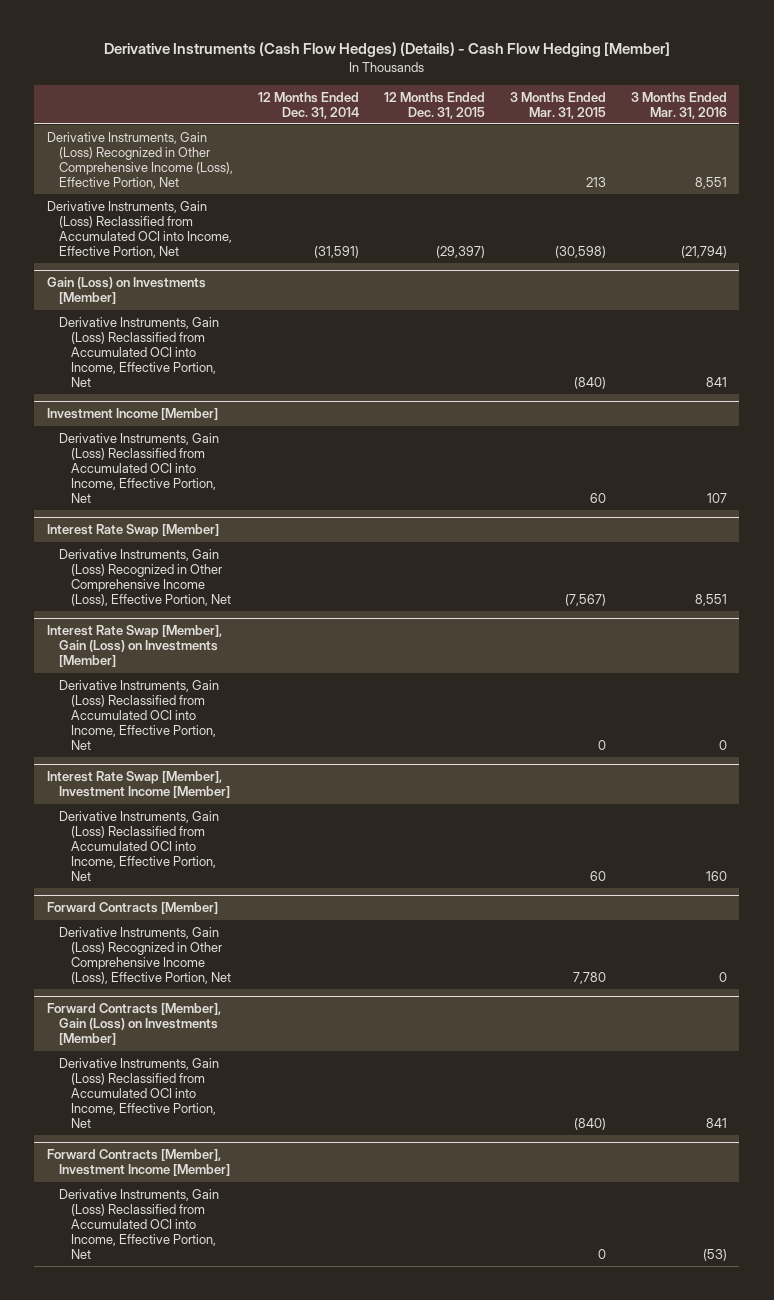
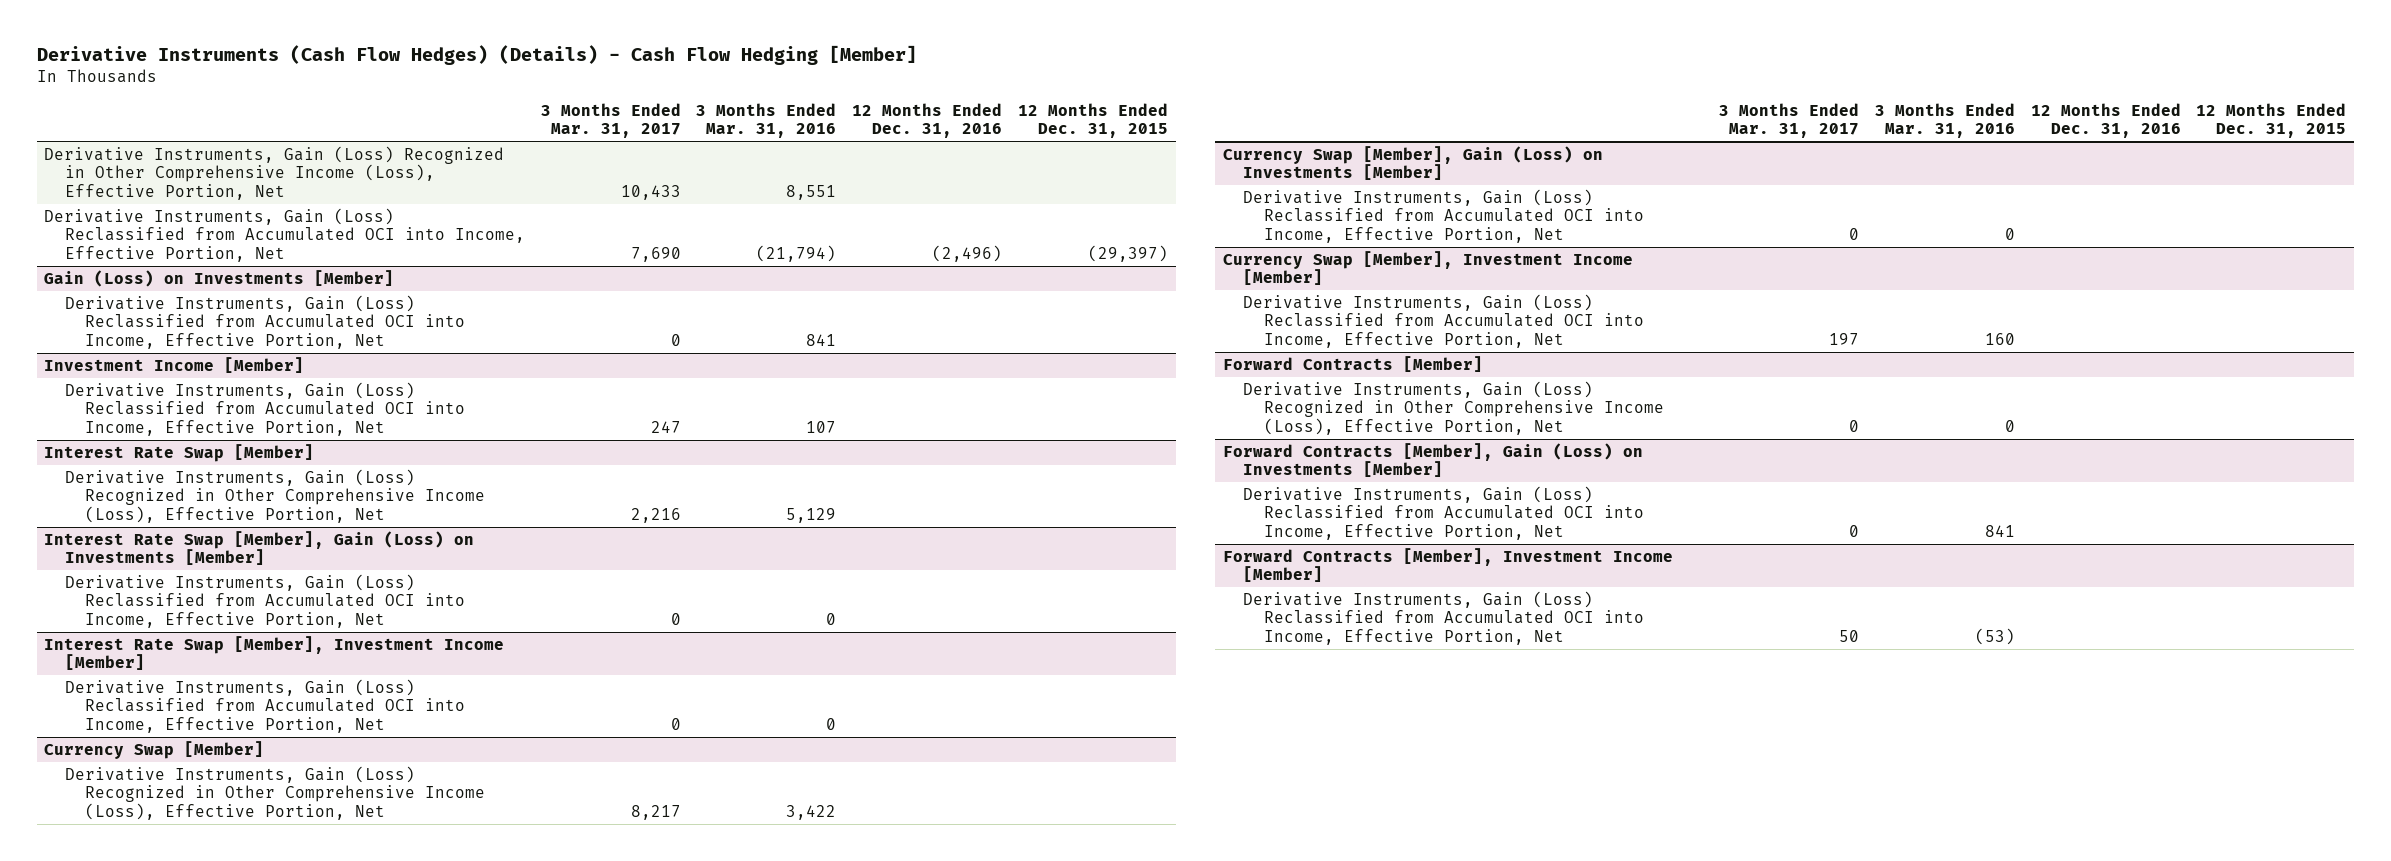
[258,91,360,119] 12 Months Ended Dec. 31, 2014 -> none
[509,91,606,119] 3 Months Ended Mar. 31, 2015 -> none
none -> [540,102,681,139] 3 Months Ended Mar. 31, 2017
none -> [852,102,1003,139] 12 Months Ended Dec. 31, 2016
[694,593,727,606] 8,551 -> [786,507,837,523] 5,129
none -> [64,678,466,733] Derivative Instruments, Gain (Loss) Reclassified from Accumulated OCI into Income, Effective Portion, Net
none -> [44,740,265,759] Currency Swap [Member]
none -> [64,765,486,820] Derivative Instruments, Gain (Loss) Recognized in Other Comprehensive Income (Loss), Effective Portion, Net
none -> [1222,145,1603,181] Currency Swap [Member], Gain (Loss) on Investments [Member]
none -> [1243,188,1644,243] Derivative Instruments, Gain (Loss) Reclassified from Accumulated OCI into Income, Effective Portion, Net
none -> [1222,250,1633,286] Currency Swap [Member], Investment Income [Member]

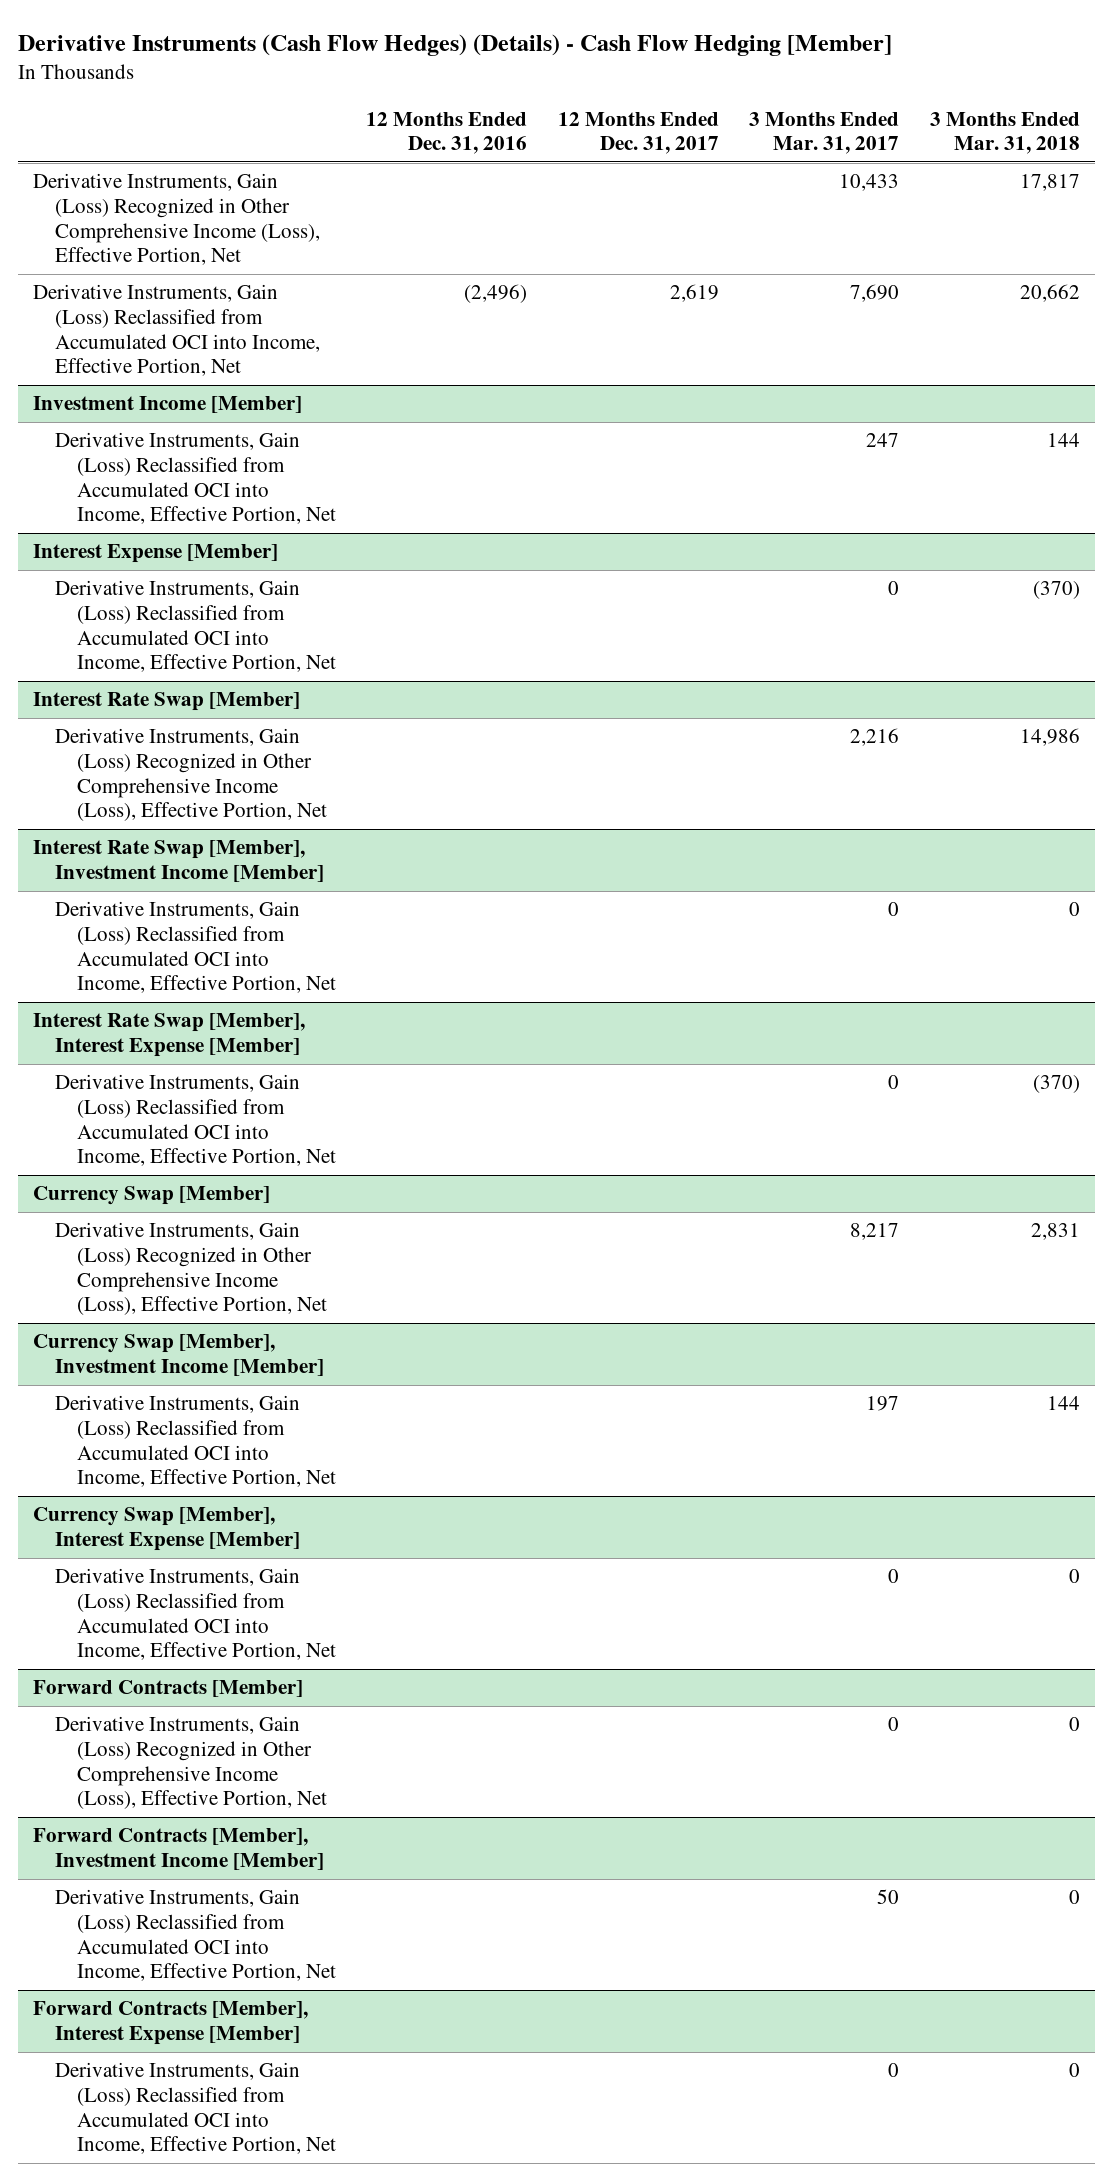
[696,102,837,139] 3 Months Ended Mar. 31, 2016 -> none
[1017,102,1168,139] 12 Months Ended Dec. 31, 2015 -> none
none -> [557,111,719,155] 12 Months Ended Dec. 31, 2017
none -> [929,111,1080,155] 3 Months Ended Mar. 31, 2018
[44,269,395,287] Gain (Loss) on Investments [Member] -> none
[64,294,466,349] Derivative Instruments, Gain (Loss) Reclassified from Accumulated OCI into Income, Effective Portion, Net -> none
none -> [33,544,279,564] Interest Expense [Member]
none -> [55,580,336,673] Derivative Instruments, Gain (Loss) Reclassified from Accumulated OCI into Income, Effective Portion, Net
[44,530,475,566] Interest Rate Swap [Member], Gain (Loss) on Investments [Member] -> none
[64,573,466,628] Derivative Instruments, Gain (Loss) Reclassified from Accumulated OCI into Income, Effective Portion, Net -> none
none -> [33,1013,306,1058] Interest Rate Swap [Member], Interest Expense [Member]
none -> [55,1074,336,1167] Derivative Instruments, Gain (Loss) Reclassified from Accumulated OCI into Income, Effective Portion, Net
[1222,145,1603,181] Currency Swap [Member], Gain (Loss) on Investments [Member] -> none
[1243,188,1644,243] Derivative Instruments, Gain (Loss) Reclassified from Accumulated OCI into Income, Effective Portion, Net -> none
none -> [33,1507,301,1552] Currency Swap [Member], Interest Expense [Member]
none -> [55,1568,336,1661] Derivative Instruments, Gain (Loss) Reclassified from Accumulated OCI into Income, Effective Portion, Net
[1222,442,1643,478] Forward Contracts [Member], Gain (Loss) on Investments [Member] -> none
[1243,485,1644,540] Derivative Instruments, Gain (Loss) Reclassified from Accumulated OCI into Income, Effective Portion, Net -> none
none -> [33,2001,309,2046] Forward Contracts [Member], Interest Expense [Member]
none -> [55,2062,336,2155] Derivative Instruments, Gain (Loss) Reclassified from Accumulated OCI into Income, Effective Portion, Net

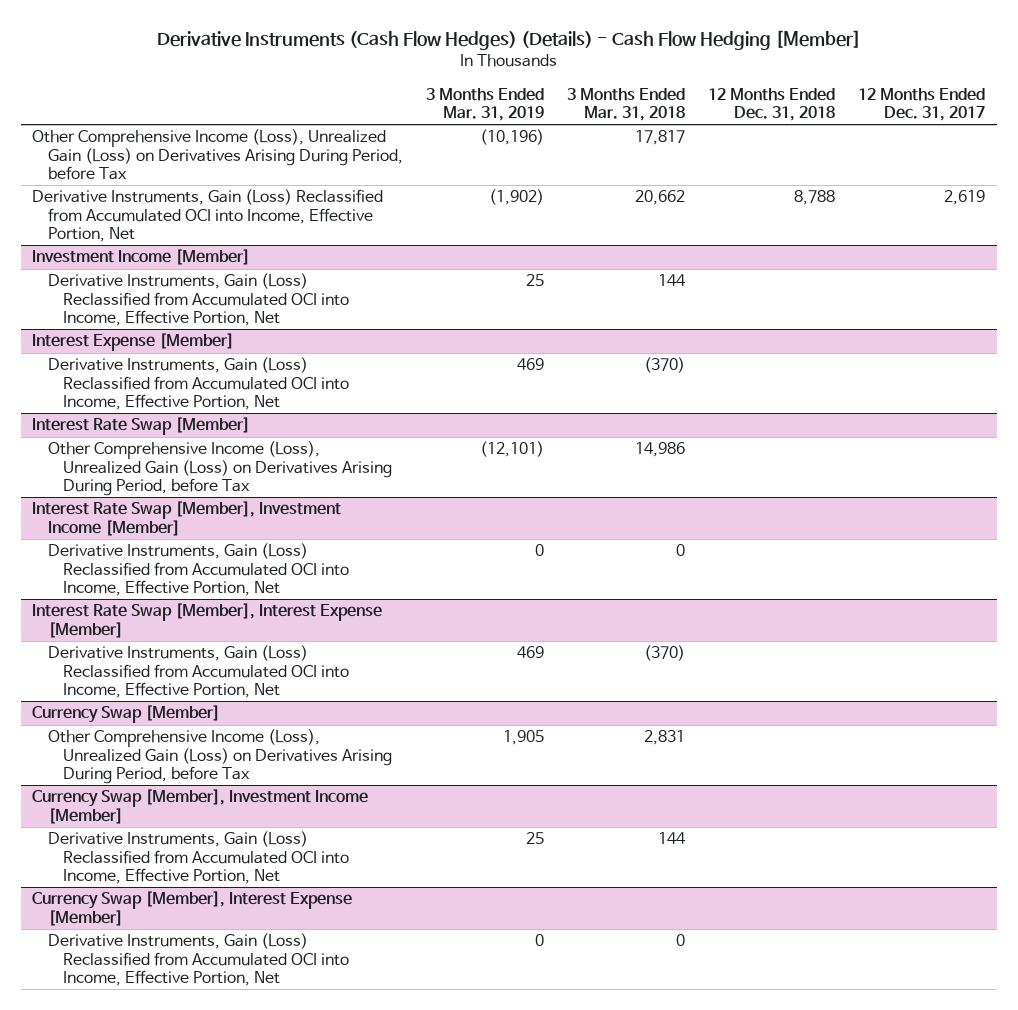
[366,111,528,155] 12 Months Ended Dec. 31, 2016 -> none
[749,111,900,155] 3 Months Ended Mar. 31, 2017 -> none
none -> [425,87,544,121] 3 Months Ended Mar. 31, 2019
none -> [708,87,836,121] 12 Months Ended Dec. 31, 2018
[33,173,321,266] Derivative Instruments, Gain (Loss) Recognized in Other Comprehensive Income (Loss), Effective Portion, Net -> [32,129,403,181] Other Comprehensive Income (Loss), Unrealized Gain (Loss) on Derivatives Arising During Period, before Tax
[55,728,327,822] Derivative Instruments, Gain (Loss) Recognized in Other Comprehensive Income (Loss), Effective Portion, Net -> [47,441,392,497] Other Comprehensive Income (Loss), Unrealized Gain (Loss) on Derivatives Arising During Period, before Tax
[55,1222,327,1316] Derivative Instruments, Gain (Loss) Recognized in Other Comprehensive Income (Loss), Effective Portion, Net -> [47,729,392,785] Other Comprehensive Income (Loss), Unrealized Gain (Loss) on Derivatives Arising During Period, before Tax
[33,1680,304,1698] Forward Contracts [Member] -> none
[55,1716,327,1810] Derivative Instruments, Gain (Loss) Recognized in Other Comprehensive Income (Loss), Effective Portion, Net -> none
[33,1828,325,1871] Forward Contracts [Member], Investment Income [Member] -> none
[55,1889,336,1982] Derivative Instruments, Gain (Loss) Reclassified from Accumulated OCI into Income, Effective Portion, Net -> none
[33,2001,309,2046] Forward Contracts [Member], Interest Expense [Member] -> none
[55,2062,336,2155] Derivative Instruments, Gain (Loss) Reclassified from Accumulated OCI into Income, Effective Portion, Net -> none

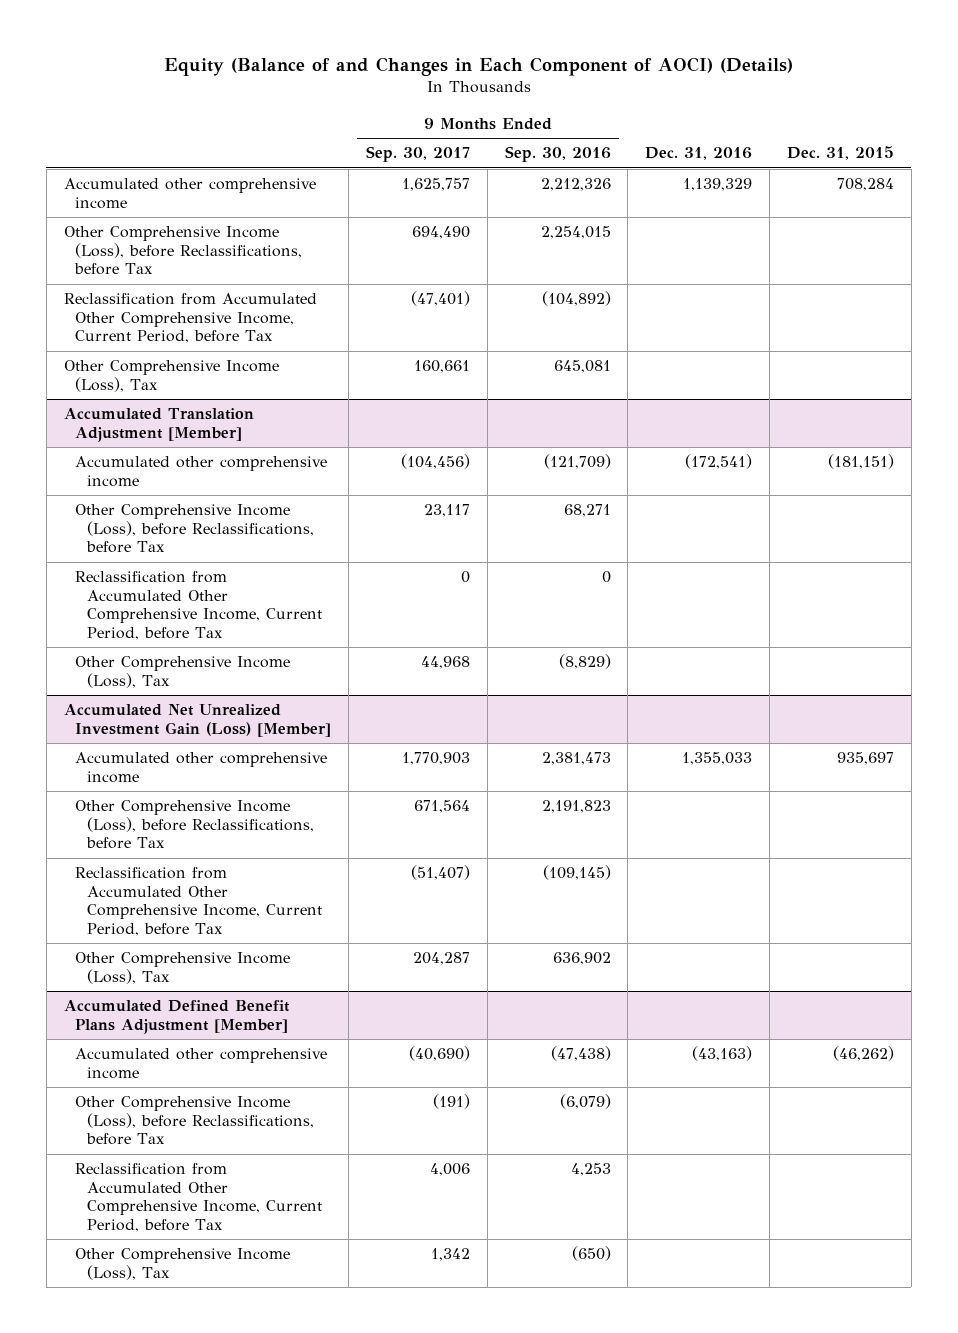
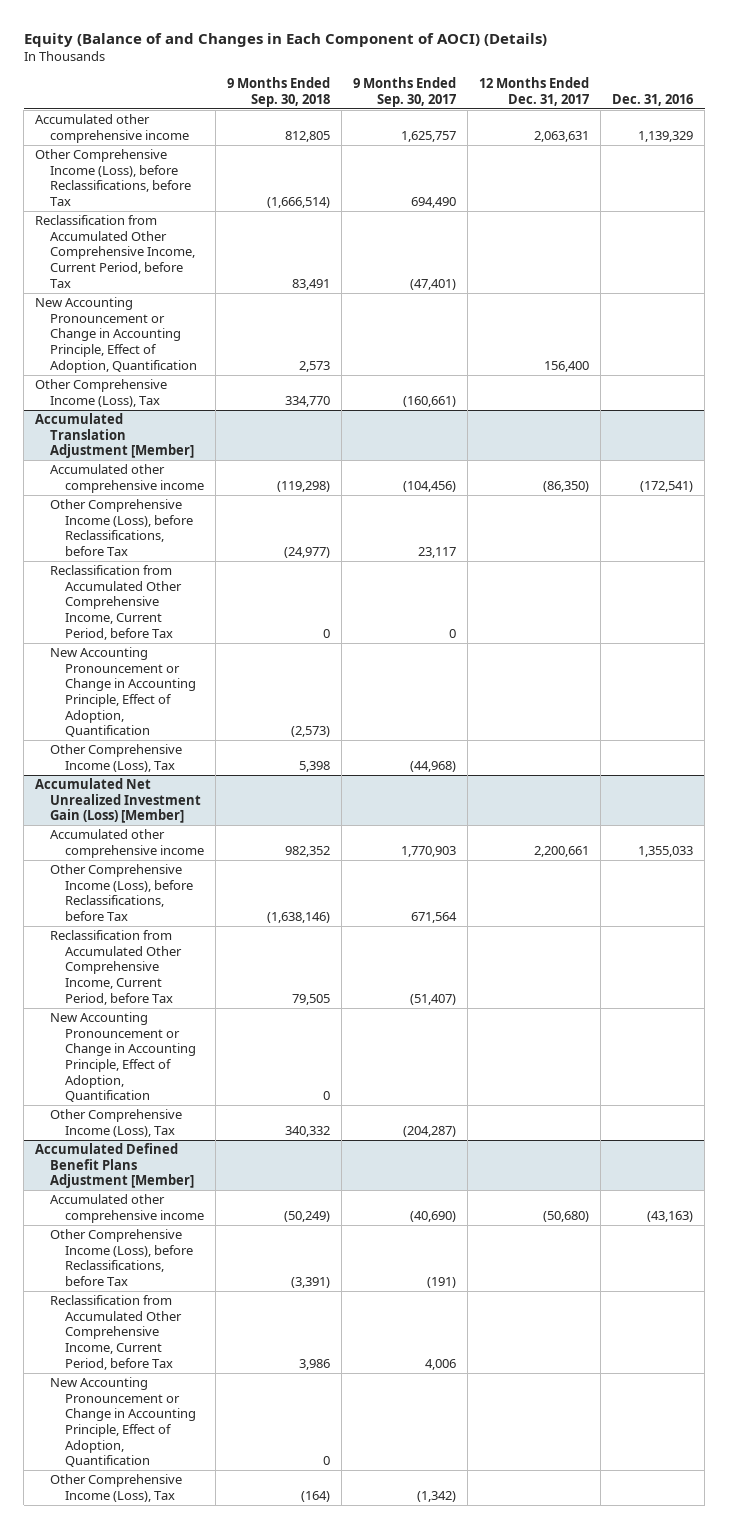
[504,146,611,163] Sep. 30, 2016 -> none
[786,146,894,161] Dec. 31, 2015 -> none
none -> [227,77,331,108] 9 Months Ended Sep. 30, 2018
none -> [479,77,590,107] 12 Months Ended Dec. 31, 2017
none -> [35,297,198,373] New Accounting Pronouncement or Change in Accounting Principle, Effect of Adoption, Quantification
[413,360,470,374] 160,661 -> [403,395,457,407] (160,661)
none -> [50,647,197,738] New Accounting Pronouncement or Change in Accounting Principle, Effect of Adoption, Quantification
[420,656,470,670] 44,968 -> [410,760,457,772] (44,968)
none -> [50,1012,197,1103] New Accounting Pronouncement or Change in Accounting Principle, Effect of Adoption, Quantification
[412,952,470,966] 204,287 -> [403,1125,457,1137] (204,287)
none -> [50,1377,197,1468] New Accounting Pronouncement or Change in Accounting Principle, Effect of Adoption, Quantification
[430,1248,470,1262] 1,342 -> [417,1490,457,1502] (1,342)

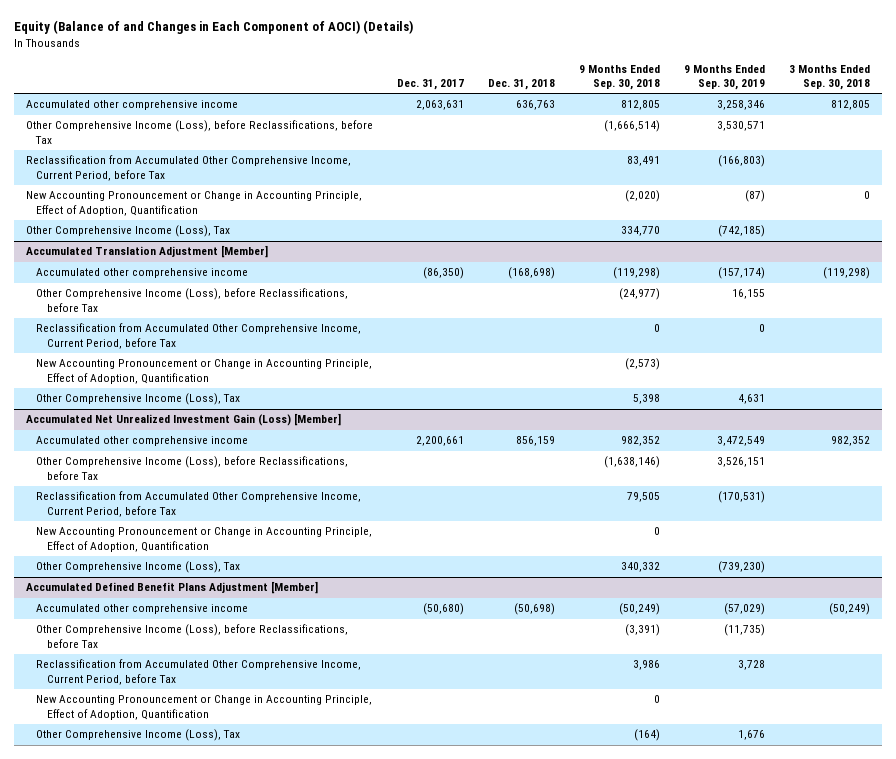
[353,77,457,108] 9 Months Ended Sep. 30, 2017 -> none
[479,77,590,107] 12 Months Ended Dec. 31, 2017 -> none
[612,94,694,107] Dec. 31, 2016 -> none
none -> [396,79,464,91] Dec. 31, 2017
none -> [487,79,555,91] Dec. 31, 2018
none -> [683,64,765,91] 9 Months Ended Sep. 30, 2019
none -> [788,64,870,91] 3 Months Ended Sep. 30, 2018
[299,360,331,372] 2,573 -> [624,190,660,203] (2,020)

